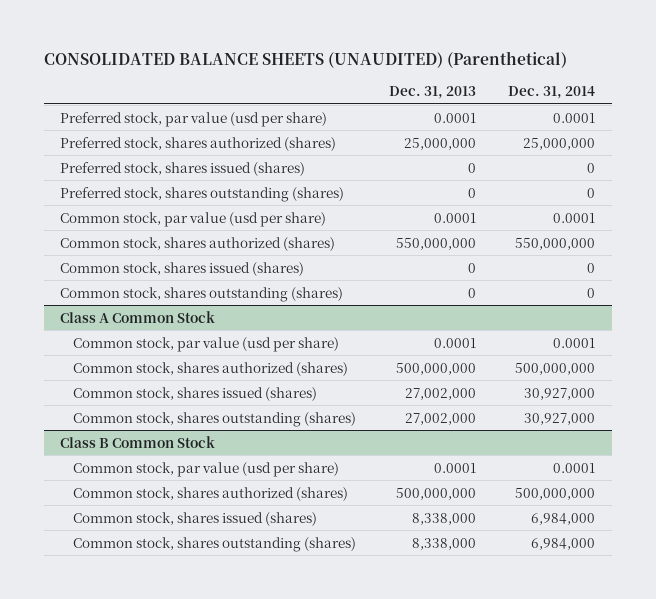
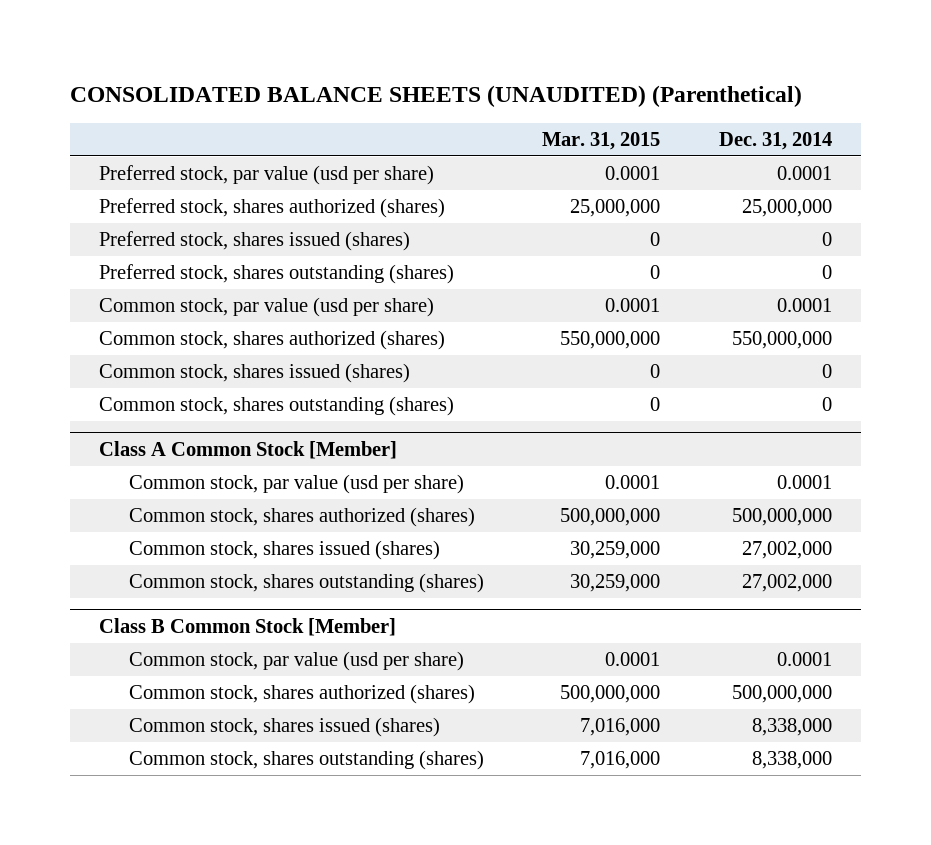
[388,85,476,99] Dec. 31, 2013 -> none
none -> [542,131,661,150] Mar. 31, 2015
[60,310,216,323] Class A Common Stock -> [99,441,398,460] Class A Common Stock [Member]
[524,387,596,400] 30,927,000 -> [741,541,832,560] 27,002,000
[524,412,596,425] 30,927,000 -> [741,574,832,593] 27,002,000
[60,435,216,448] Class B Common Stock -> [99,618,397,637] Class B Common Stock [Member]
[531,512,596,525] 6,984,000 -> [751,718,832,737] 8,338,000
[531,537,596,550] 6,984,000 -> [751,751,832,770] 8,338,000

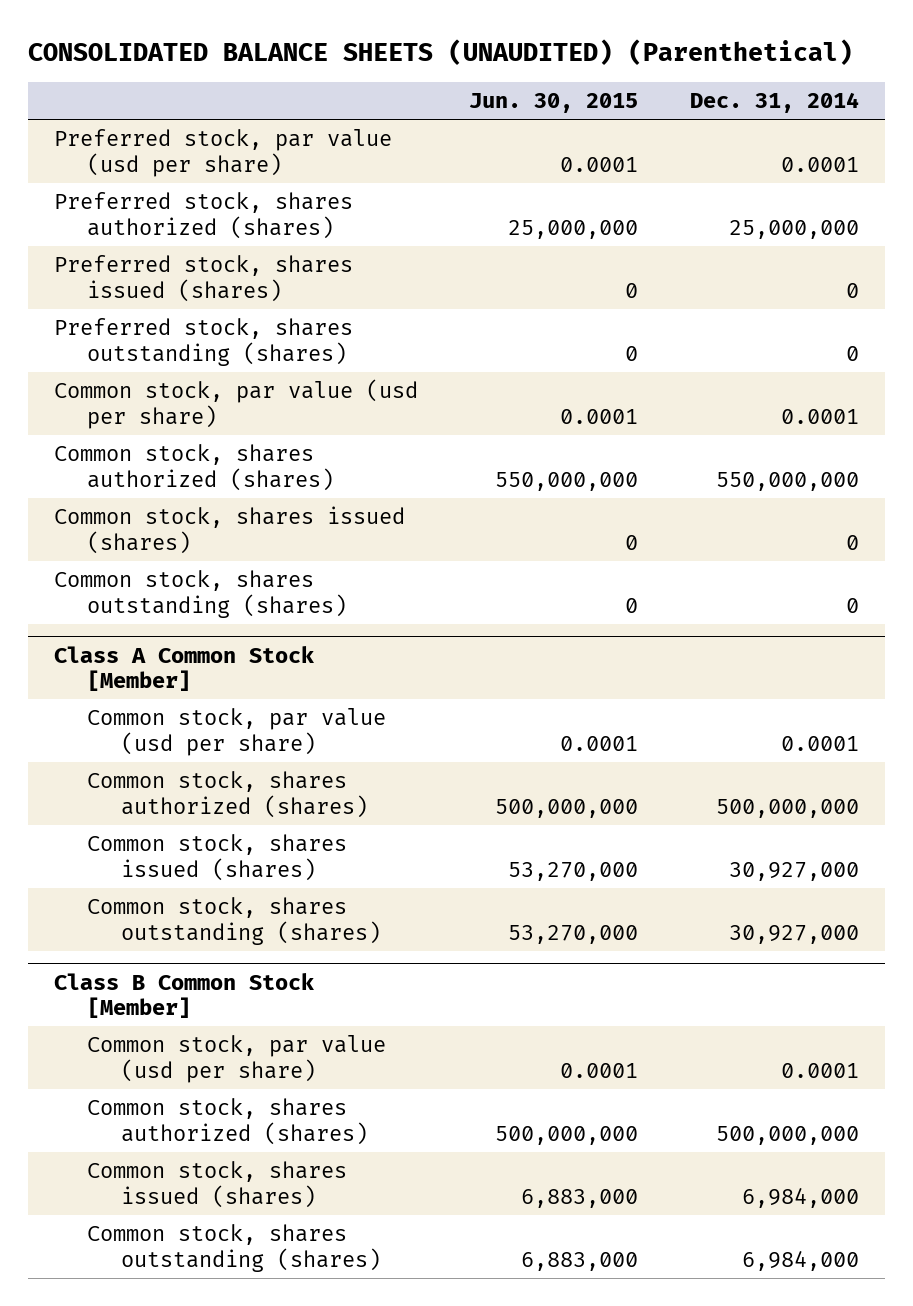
[542,131,661,150] Mar. 31, 2015 -> none
none -> [469,93,639,114] Jun. 30, 2015
[741,541,832,560] 27,002,000 -> [729,861,860,881] 30,927,000
[741,574,832,593] 27,002,000 -> [729,924,860,944] 30,927,000
[751,718,832,737] 8,338,000 -> [742,1187,860,1208] 6,984,000
[751,751,832,770] 8,338,000 -> [742,1250,860,1271] 6,984,000

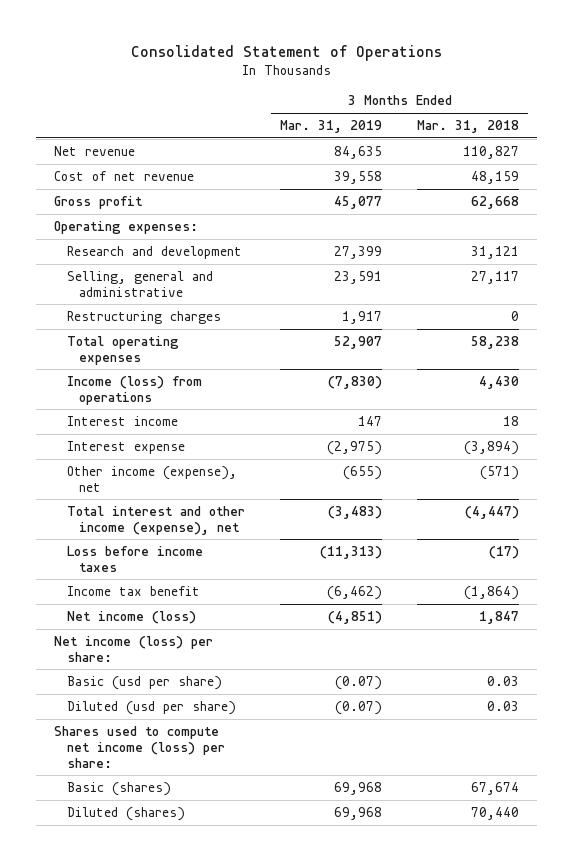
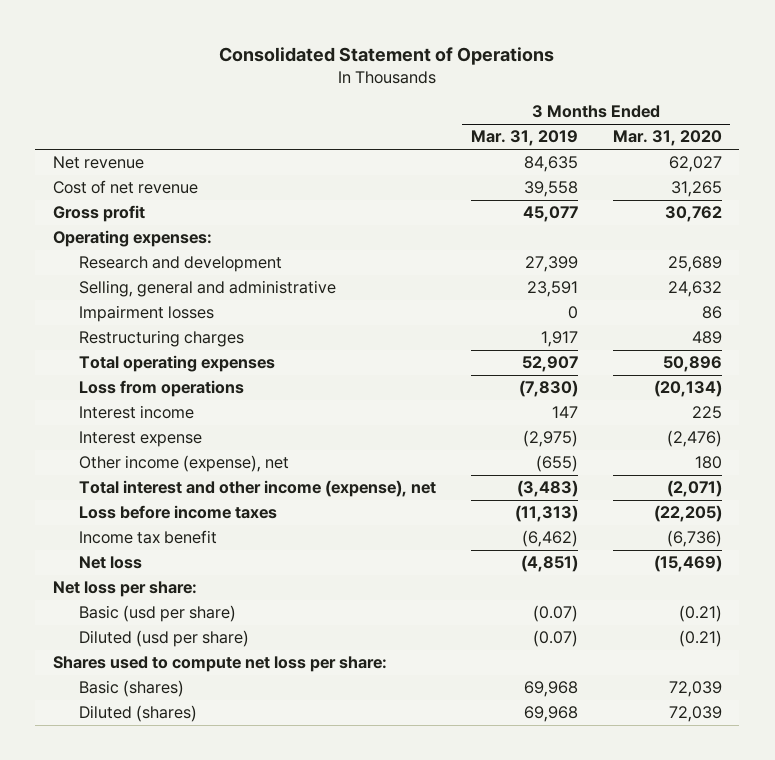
[417,119,520,133] Mar. 31, 2018 -> none
none -> [612,130,722,147] Mar. 31, 2020
none -> [78,305,214,323] Impairment losses
[66,375,202,405] Income (loss) from operations -> [78,380,244,398] Loss from operations
[66,610,196,624] Net income (loss) -> [78,556,142,570] Net loss
[54,635,214,662] Net income (loss) per share: -> [52,581,197,598] Net loss per share:
[54,725,225,768] Shares used to compute net income (loss) per share: -> [52,656,387,673] Shares used to compute net loss per share:

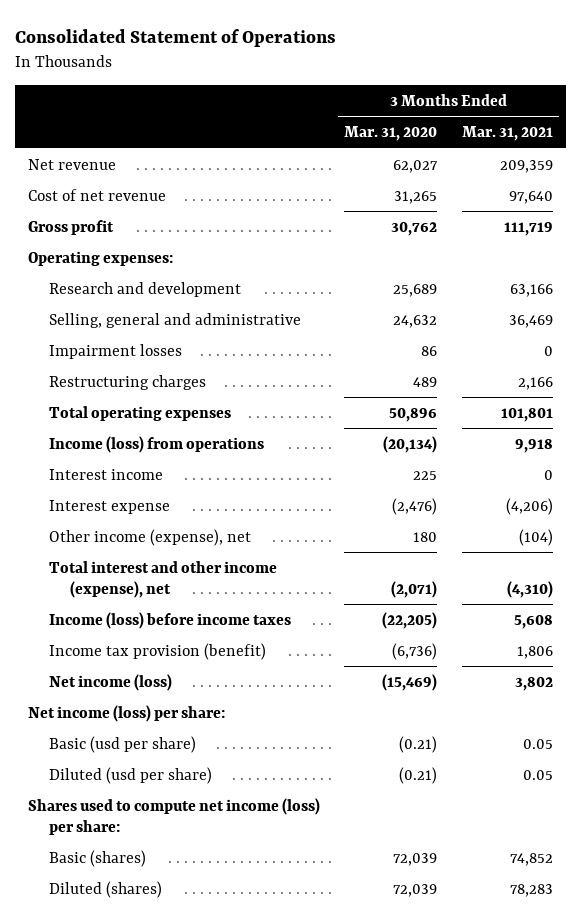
[470,130,578,147] Mar. 31, 2019 -> none
none -> [462,126,554,142] Mar. 31, 2021
[78,380,244,398] Loss from operations -> [48,435,264,453] Income (loss) from operations
[78,505,277,520] Loss before income taxes -> [48,611,291,629] Income (loss) before income taxes
[78,530,217,545] Income tax benefit -> [48,642,266,660] Income tax provision (benefit)
[78,556,142,570] Net loss -> [48,673,172,691] Net income (loss)
[52,581,197,598] Net loss per share: -> [27,704,225,722] Net income (loss) per share:
[52,656,387,673] Shares used to compute net loss per share: -> [27,797,320,835] Shares used to compute net income (loss) per share:

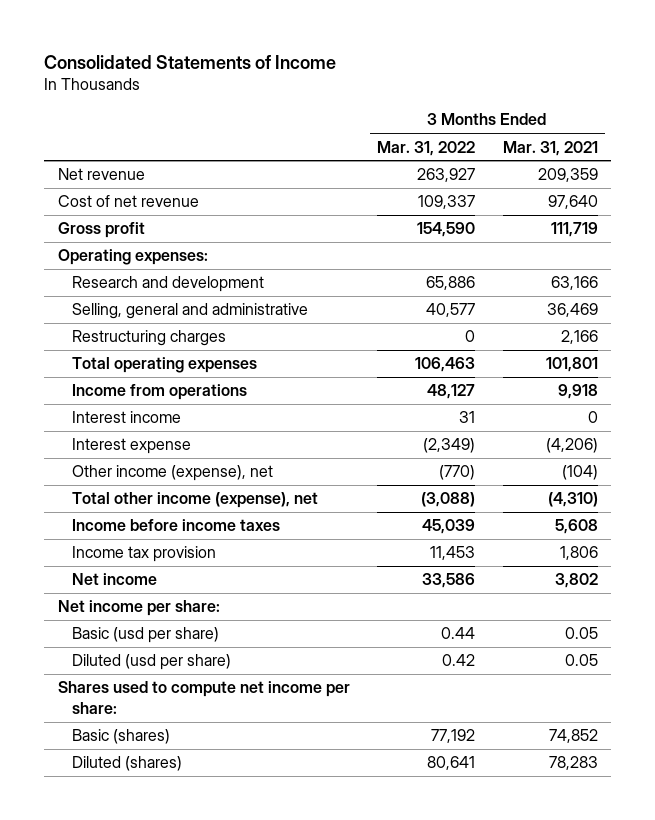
[15,29,337,48] Consolidated Statement of Operations -> [44,54,337,69] Consolidated Statements of Income
[344,126,438,142] Mar. 31, 2020 -> none
none -> [377,140,476,156] Mar. 31, 2022
[48,343,182,359] Impairment losses -> none
[48,435,264,453] Income (loss) from operations -> [72,384,248,401] Income from operations
[48,560,277,598] Total interest and other income (expense), net -> [72,492,319,509] Total other income (expense), net
[48,611,291,629] Income (loss) before income taxes -> [72,519,281,532] Income before income taxes
[48,642,266,660] Income tax provision (benefit) -> [72,546,217,563] Income tax provision
[48,673,172,691] Net income (loss) -> [72,573,158,586] Net income
[27,704,225,722] Net income (loss) per share: -> [57,600,220,617] Net income per share:
[27,797,320,835] Shares used to compute net income (loss) per share: -> [57,681,350,714] Shares used to compute net income per share:

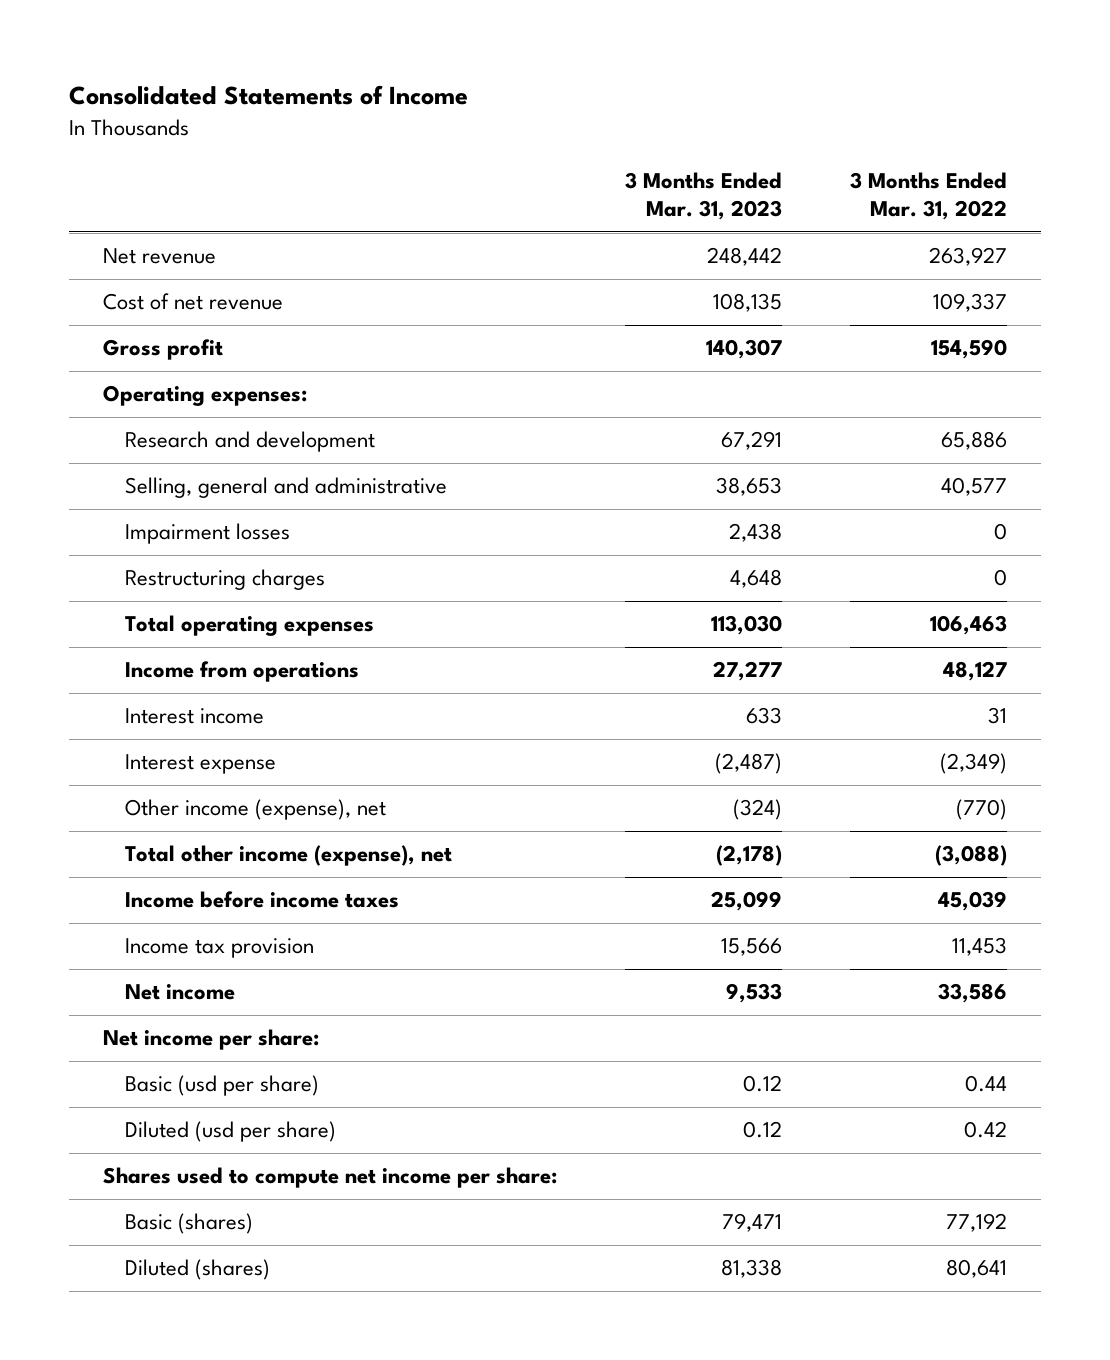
[502,140,598,156] Mar. 31, 2021 -> none
none -> [624,171,782,221] 3 Months Ended Mar. 31, 2023
none -> [125,523,291,545] Impairment losses

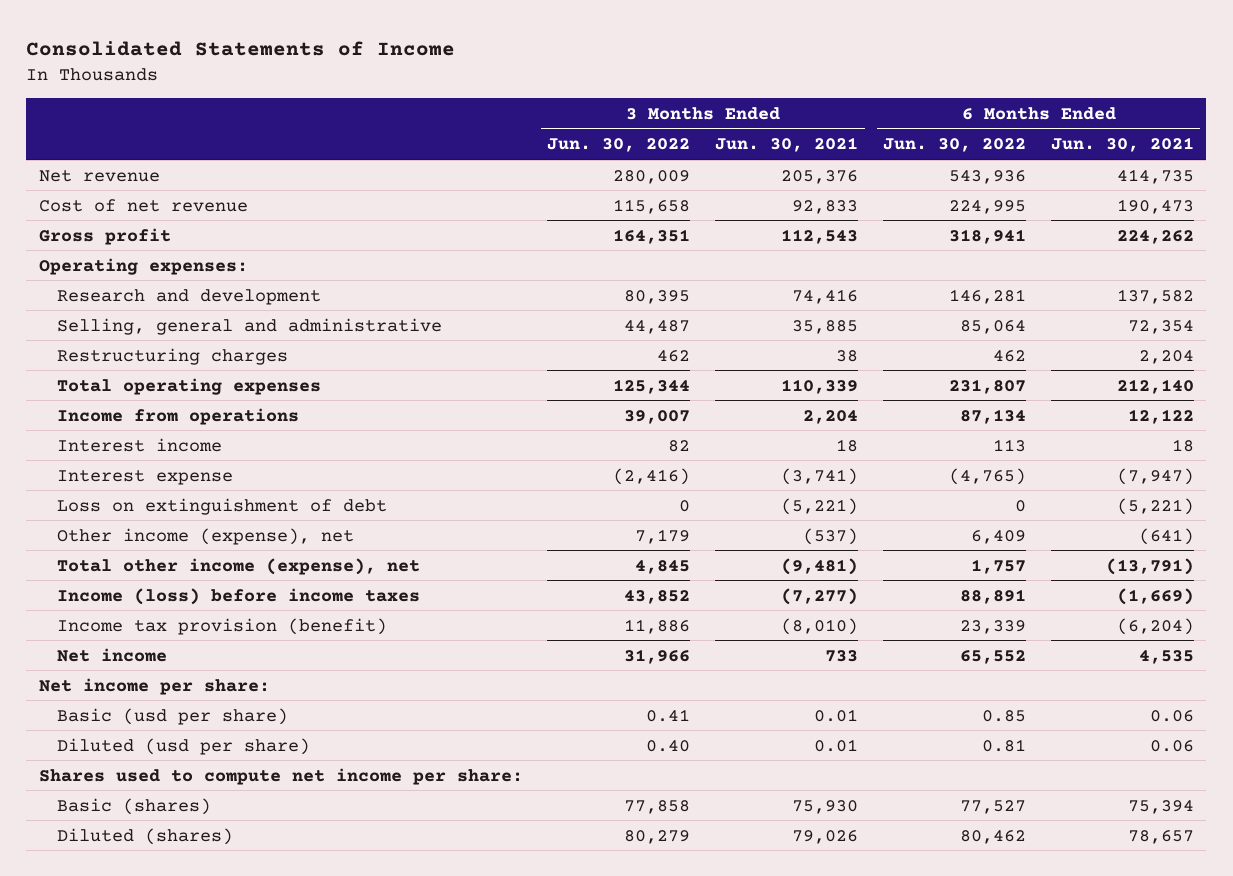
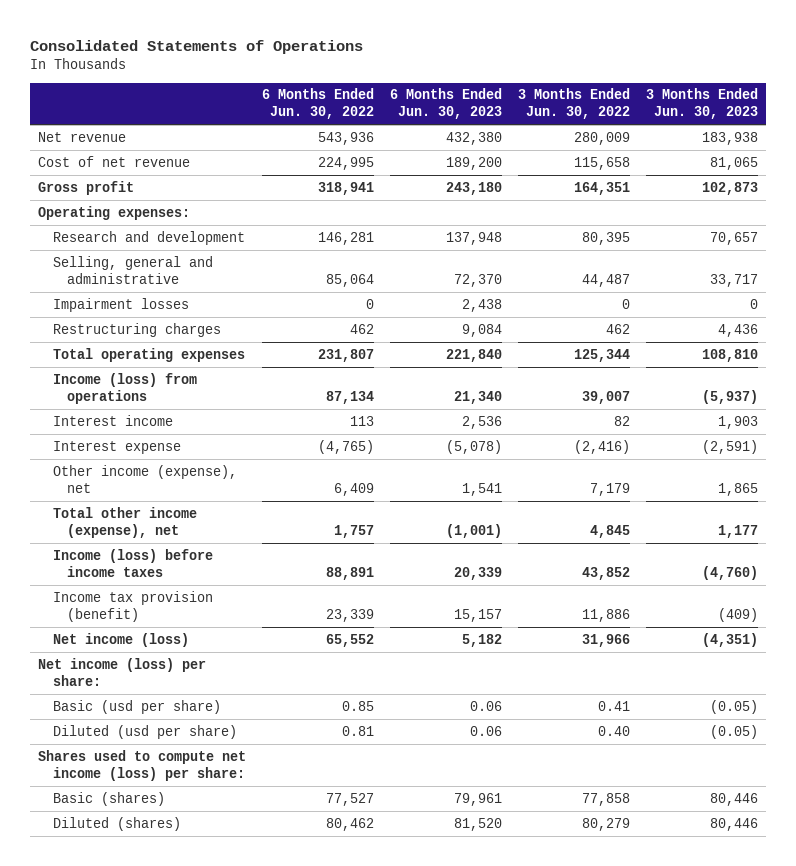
[26,40,456,56] Consolidated Statements of Income -> [30,40,364,55] Consolidated Statements of Operations
[715,137,859,153] Jun. 30, 2021 -> none
[1051,137,1195,153] Jun. 30, 2021 -> none
none -> [390,88,503,120] 6 Months Ended Jun. 30, 2023
none -> [646,88,759,120] 3 Months Ended Jun. 30, 2023
none -> [52,297,189,312] Impairment losses
[56,407,299,425] Income from operations -> [52,372,197,404] Income (loss) from operations
[56,497,387,515] Loss on extinguishment of debt -> none
[56,647,167,662] Net income -> [52,632,189,647] Net income (loss)
[38,677,270,695] Net income per share: -> [38,657,207,686] Net income (loss) per share:
[38,767,523,785] Shares used to compute net income per share: -> [38,749,247,781] Shares used to compute net income (loss) per share:

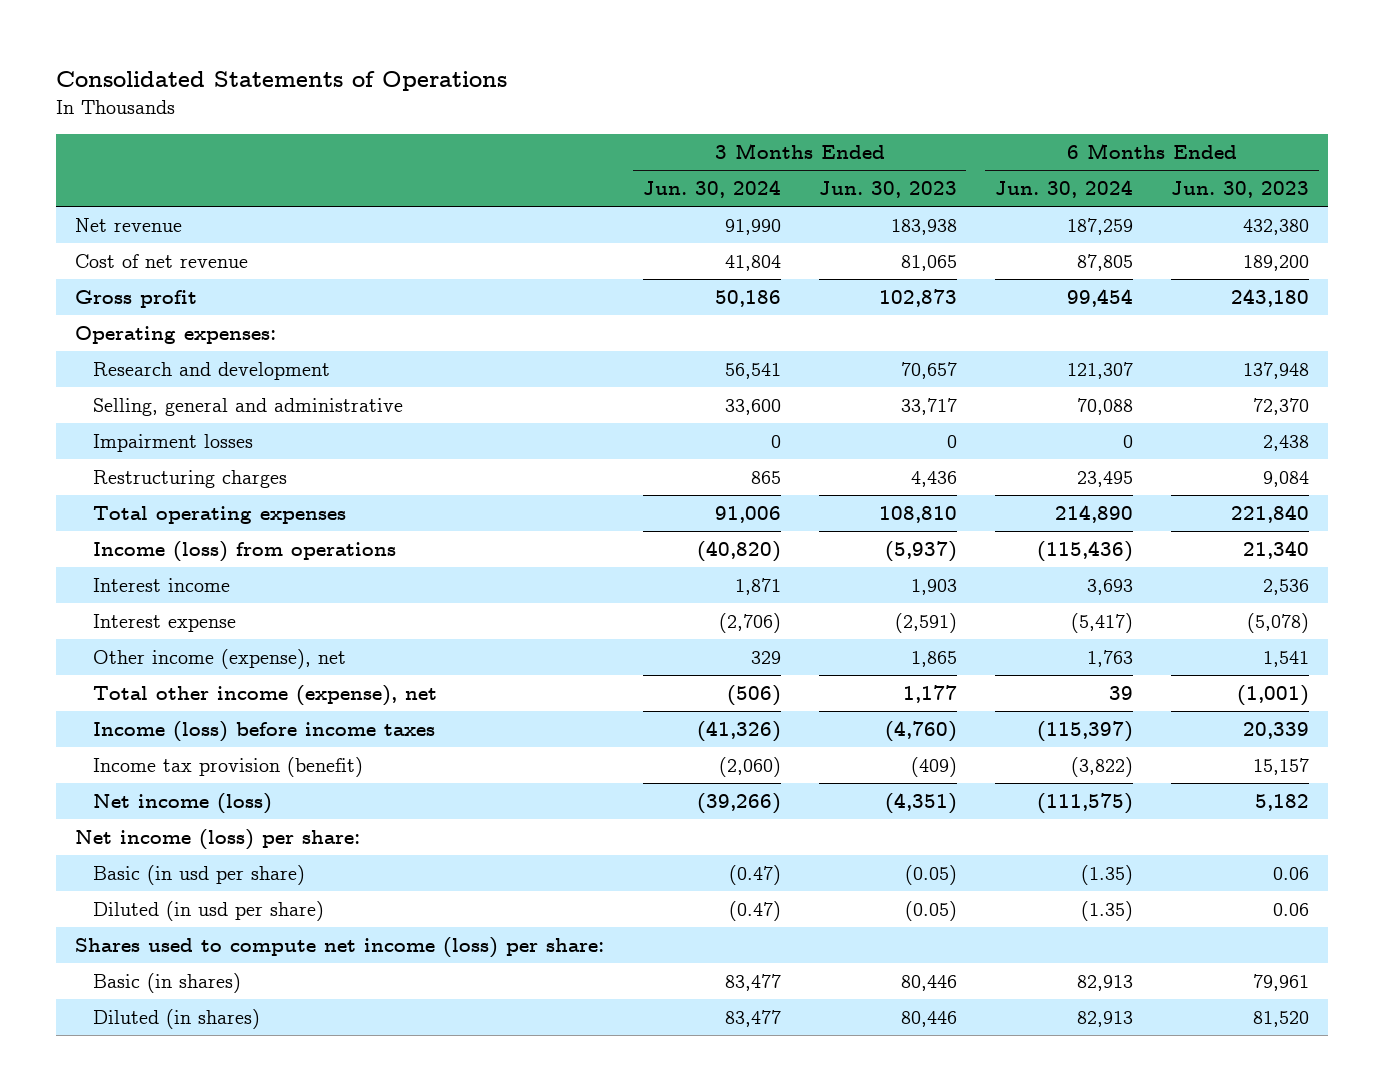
[262,88,375,120] 6 Months Ended Jun. 30, 2022 -> none
[518,88,631,120] 3 Months Ended Jun. 30, 2022 -> none
none -> [642,180,781,199] Jun. 30, 2024
none -> [995,180,1134,199] Jun. 30, 2024
[52,699,221,714] Basic (usd per share) -> [92,864,305,885] Basic (in usd per share)
[52,724,237,739] Diluted (usd per share) -> [92,900,324,921] Diluted (in usd per share)
[52,791,165,806] Basic (shares) -> [92,972,241,993] Basic (in shares)
[52,816,181,831] Diluted (shares) -> [92,1008,260,1029] Diluted (in shares)

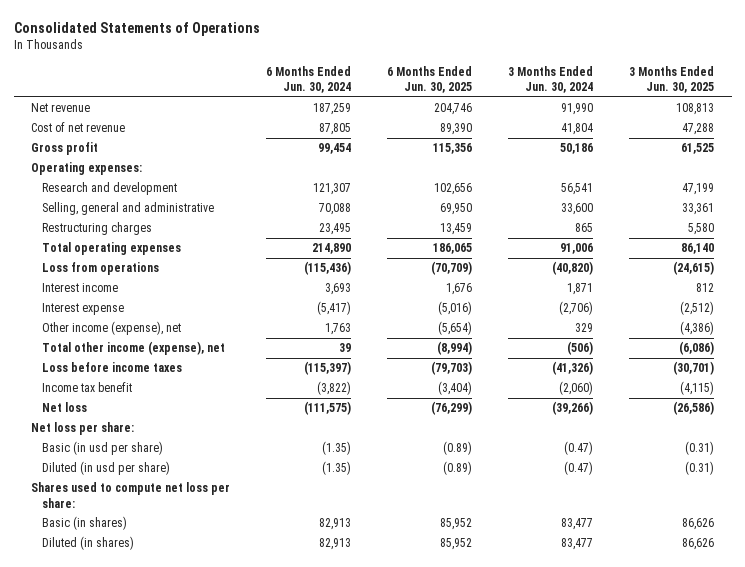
[818,181,957,199] Jun. 30, 2023 -> none
[1171,181,1310,199] Jun. 30, 2023 -> none
none -> [387,65,473,94] 6 Months Ended Jun. 30, 2025
none -> [628,65,714,94] 3 Months Ended Jun. 30, 2025
[92,433,253,452] Impairment losses -> none
[92,540,396,562] Income (loss) from operations -> [41,262,159,276] Loss from operations
[92,720,435,742] Income (loss) before income taxes -> [41,362,182,373] Loss before income taxes
[92,756,363,777] Income tax provision (benefit) -> [41,382,132,393] Income tax benefit
[92,792,272,814] Net income (loss) -> [41,402,87,413] Net loss
[75,828,361,850] Net income (loss) per share: -> [31,422,135,436] Net loss per share:
[75,936,605,958] Shares used to compute net income (loss) per share: -> [31,482,231,508] Shares used to compute net loss per share:

